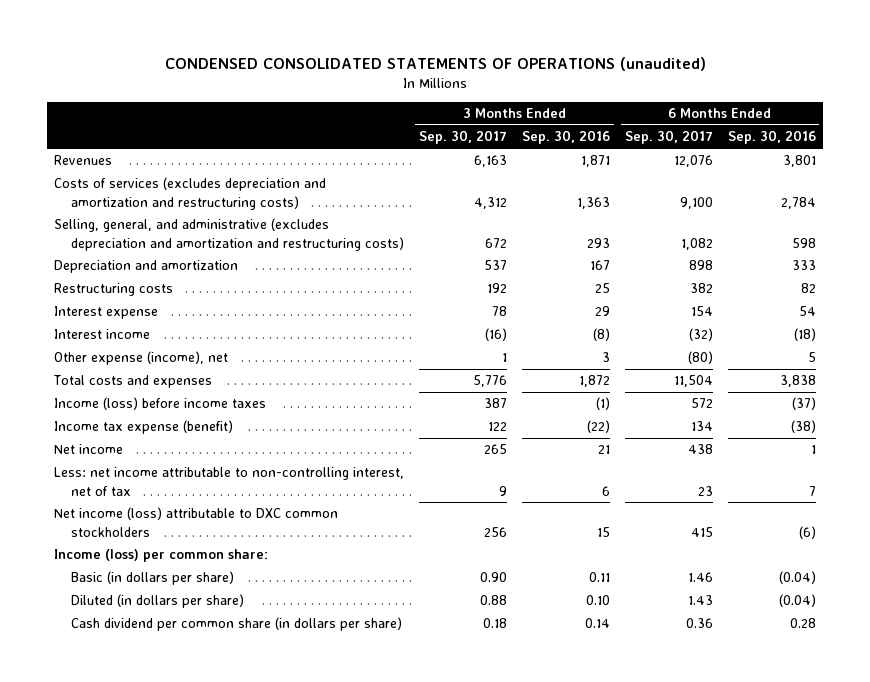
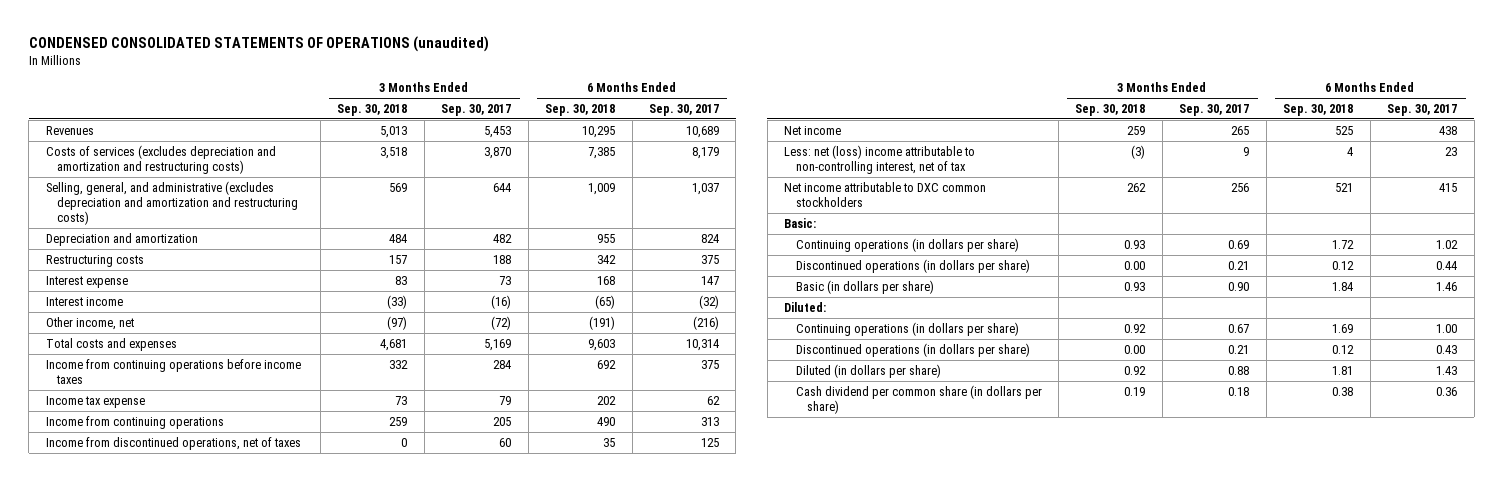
[521,130,610,145] Sep. 30, 2016 -> none
[727,130,816,145] Sep. 30, 2016 -> none
none -> [337,103,408,116] Sep. 30, 2018
none -> [545,103,616,116] Sep. 30, 2018
[474,155,508,168] 6,163 -> [484,125,512,138] 5,453
[673,155,713,168] 12,076 -> [685,125,719,138] 10,689
[474,196,508,209] 4,312 -> [484,146,512,159] 3,870
[679,196,713,209] 9,100 -> [691,146,719,159] 8,179
[485,237,508,248] 672 -> [493,182,512,192] 644
[680,237,713,250] 1,082 -> [691,182,719,195] 1,037
[484,260,508,271] 537 -> [493,233,513,243] 482
[688,260,713,271] 898 -> [700,233,719,243] 824
[487,283,508,294] 192 -> [493,254,512,264] 188
[689,283,713,294] 382 -> [700,254,719,264] 375
[492,306,508,317] 78 -> [499,275,512,285] 73
[690,306,713,317] 154 -> [700,275,719,285] 147
[54,397,267,411] Income (loss) before income taxes -> none
[54,351,229,366] Other expense (income), net -> [45,316,134,330] Other income, net
[502,353,508,363] 1 -> [491,315,512,330] (72)
[687,351,713,365] (80) -> [692,315,719,330] (216)
[473,375,508,388] 5,776 -> [484,338,512,351] 5,169
[673,375,713,388] 11,504 -> [685,338,719,351] 10,314
none -> [45,358,301,384] Income from continuing operations before income taxes
[54,420,234,435] Income tax expense (benefit) -> [45,395,145,408] Income tax expense
[488,422,508,432] 122 -> [499,395,512,405] 79
[690,421,713,432] 134 -> [706,395,720,405] 62
none -> [45,415,224,429] Income from continuing operations
none -> [45,436,301,450] Income from discontinued operations, net of taxes
[54,549,269,563] Income (loss) per common share: -> none
[54,467,405,496] Less: net income attributable to non-controlling interest, net of tax -> [784,144,976,174] Less: net (loss) income attributable to non-controlling interest, net of tax
[54,507,339,537] Net income (loss) attributable to DXC common stockholders -> [784,181,987,207] Net income attributable to DXC common stockholders
none -> [784,217,817,228] Basic:
none -> [795,237,1019,252] Continuing operations (in dollars per share)
none -> [795,258,1030,273] Discontinued operations (in dollars per share)
none -> [784,301,827,312] Diluted:
none -> [795,321,1019,336] Continuing operations (in dollars per share)
none -> [795,342,1030,357] Discontinued operations (in dollars per share)

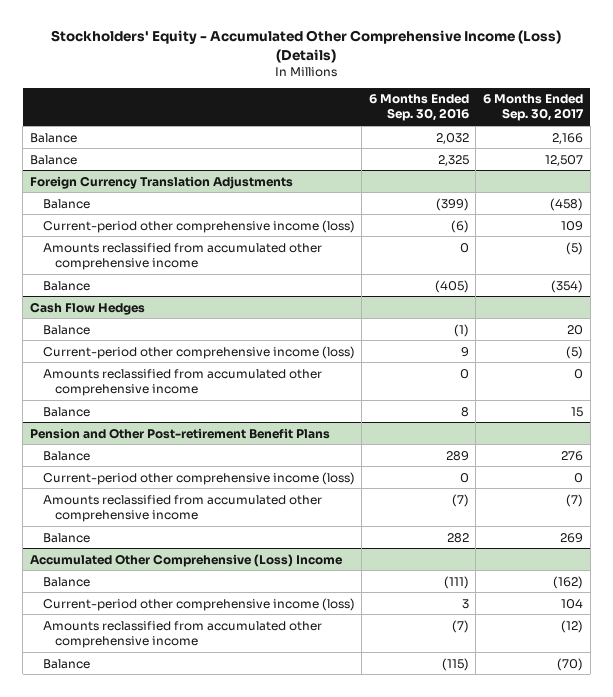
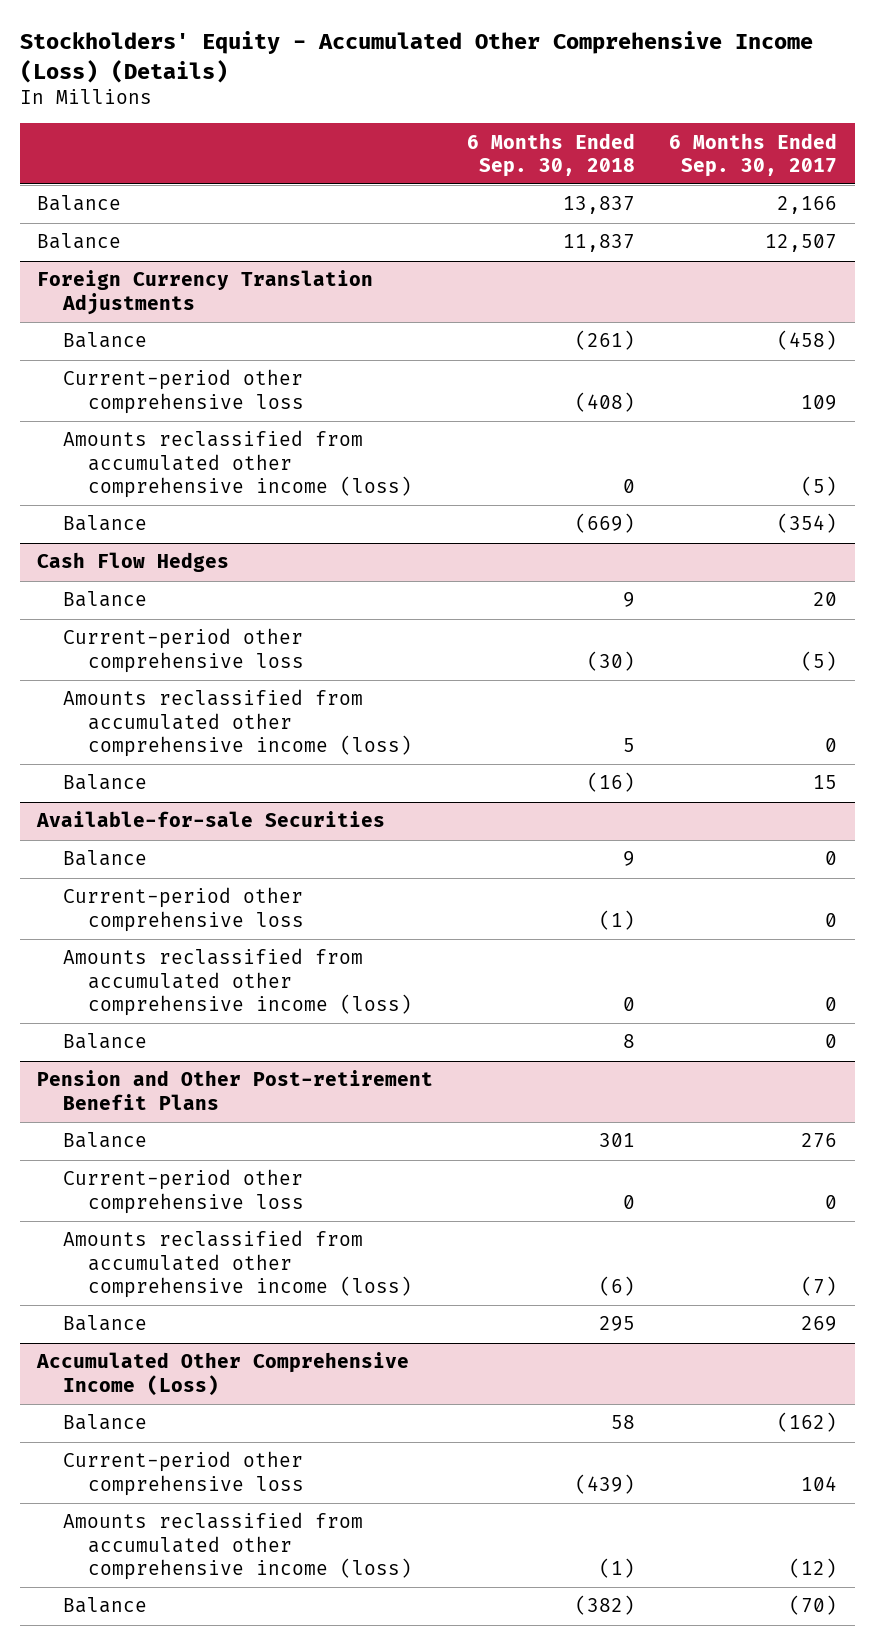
[368,94,469,122] 6 Months Ended Sep. 30, 2016 -> none
none -> [467,132,636,177] 6 Months Ended Sep. 30, 2018
[42,219,355,233] Current-period other comprehensive income (loss) -> [62,369,305,414] Current-period other comprehensive loss
[42,242,322,270] Amounts reclassified from accumulated other comprehensive income -> [62,430,413,498] Amounts reclassified from accumulated other comprehensive income (loss)
[42,345,355,359] Current-period other comprehensive income (loss) -> [62,628,305,673] Current-period other comprehensive loss
[42,368,322,396] Amounts reclassified from accumulated other comprehensive income -> [62,689,413,757] Amounts reclassified from accumulated other comprehensive income (loss)
none -> [36,811,386,828] Available-for-sale Securities
none -> [62,850,147,867] Balance
none -> [62,887,305,932] Current-period other comprehensive loss
none -> [62,948,413,1016] Amounts reclassified from accumulated other comprehensive income (loss)
none -> [62,1033,147,1050] Balance
[42,471,355,485] Current-period other comprehensive income (loss) -> [62,1169,305,1214] Current-period other comprehensive loss
[42,494,322,522] Amounts reclassified from accumulated other comprehensive income -> [62,1230,413,1298] Amounts reclassified from accumulated other comprehensive income (loss)
[29,553,343,567] Accumulated Other Comprehensive (Loss) Income -> [36,1352,410,1396] Accumulated Other Comprehensive Income (Loss)
[42,597,355,611] Current-period other comprehensive income (loss) -> [62,1451,305,1496] Current-period other comprehensive loss
[42,620,322,648] Amounts reclassified from accumulated other comprehensive income -> [62,1512,413,1580] Amounts reclassified from accumulated other comprehensive income (loss)

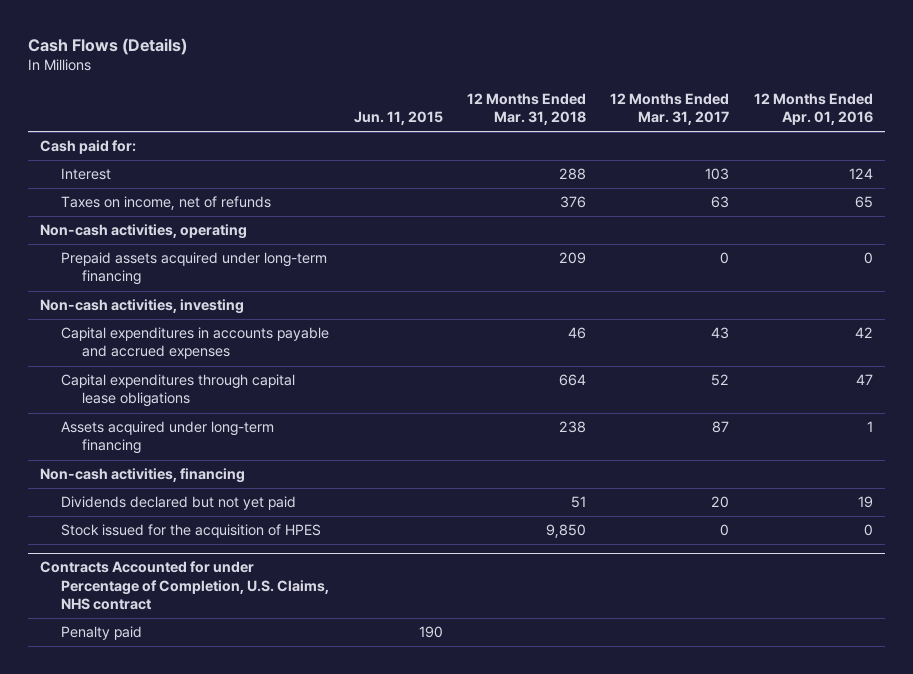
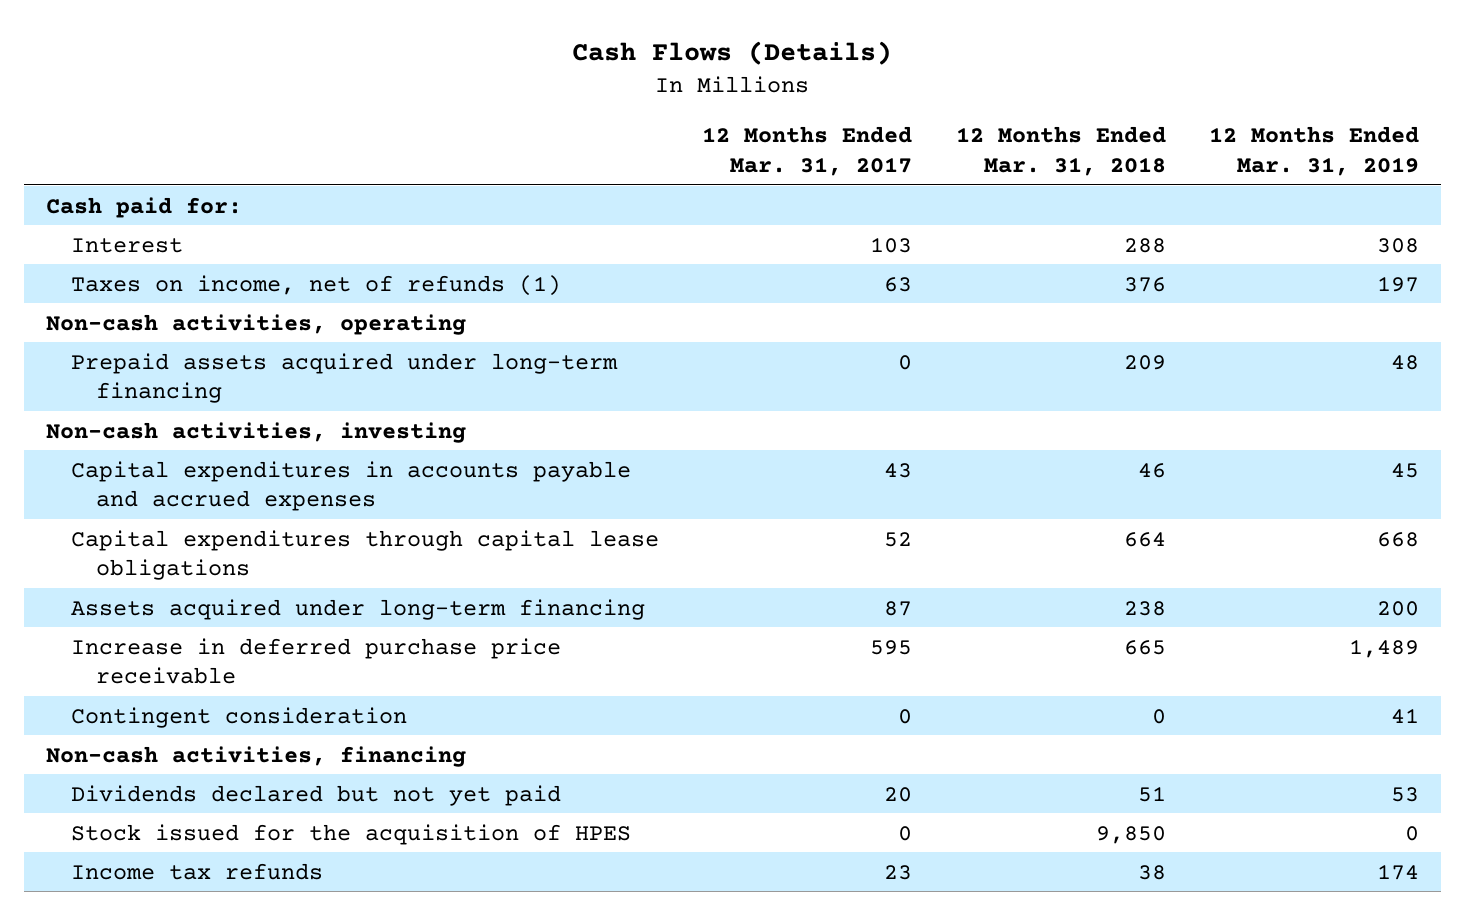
[353,111,443,126] Jun. 11, 2015 -> none
[753,93,873,126] 12 Months Ended Apr. 01, 2016 -> none
none -> [1208,126,1419,176] 12 Months Ended Mar. 31, 2019
[61,196,272,211] Taxes on income, net of refunds -> [70,274,561,296] Taxes on income, net of refunds (1)
none -> [70,637,561,685] Increase in deferred purchase price receivable
none -> [70,706,407,728] Contingent consideration
[40,561,330,610] Contracts Accounted for under Percentage of Completion, U.S. Claims, NHS contract -> none
[61,626,143,641] Penalty paid -> none
none -> [70,862,323,880] Income tax refunds

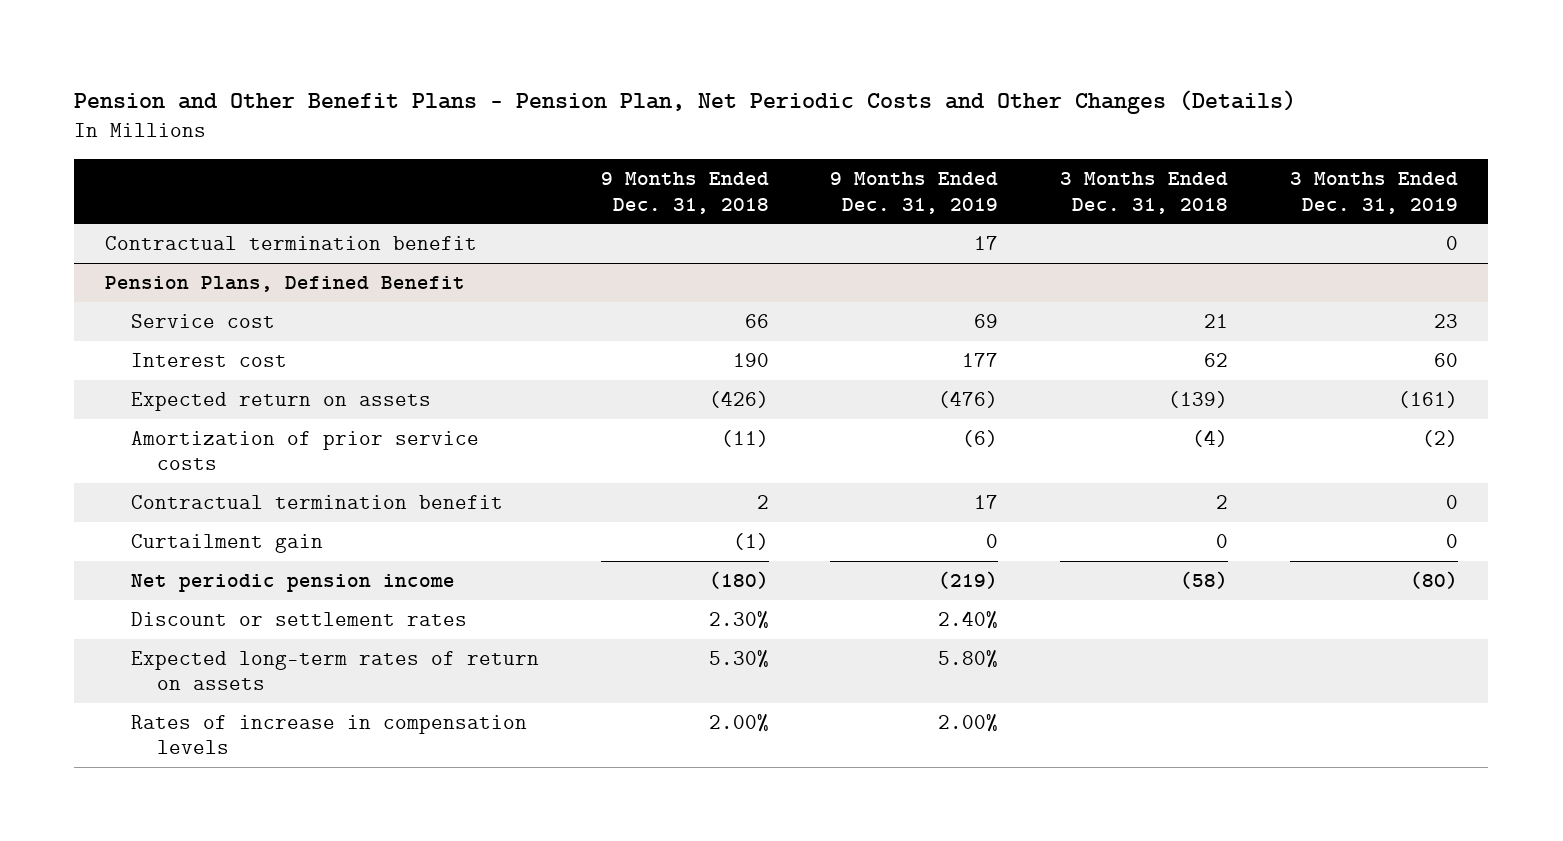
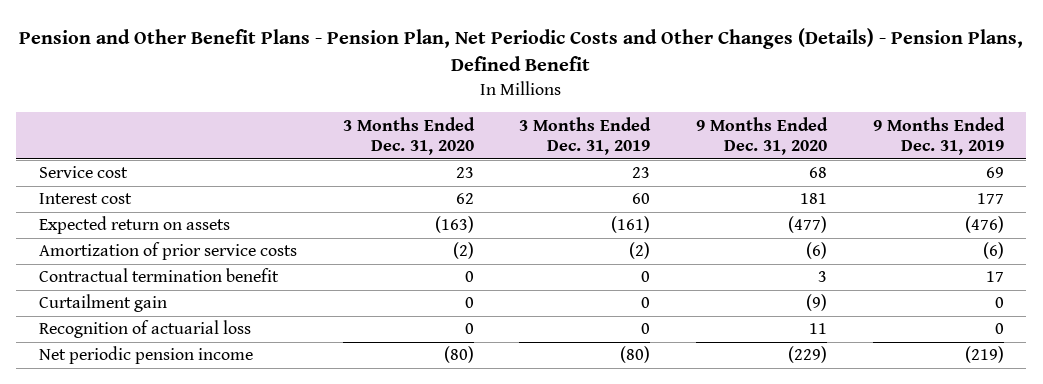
[74,90,1297,115] Pension and Other Benefit Plans - Pension Plan, Net Periodic Costs and Other Changes (Details) -> [19,27,1024,72] Pension and Other Benefit Plans - Pension Plan, Net Periodic Costs and Other Changes (Details) - Pension Plans, Defined Benefit
[600,172,769,214] 9 Months Ended Dec. 31, 2018 -> none
[1059,172,1228,214] 3 Months Ended Dec. 31, 2018 -> none
none -> [342,116,475,156] 3 Months Ended Dec. 31, 2020
none -> [695,116,828,156] 9 Months Ended Dec. 31, 2020
[105,235,478,250] Contractual termination benefit -> none
[105,275,466,292] Pension Plans, Defined Benefit -> none
none -> [39,320,252,339] Recognition of actuarial loss
[131,611,468,626] Discount or settlement rates -> none
[131,650,540,691] Expected long-term rates of return on assets -> none
[131,714,528,755] Rates of increase in compensation levels -> none

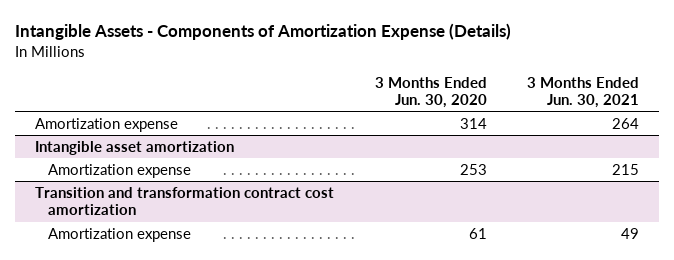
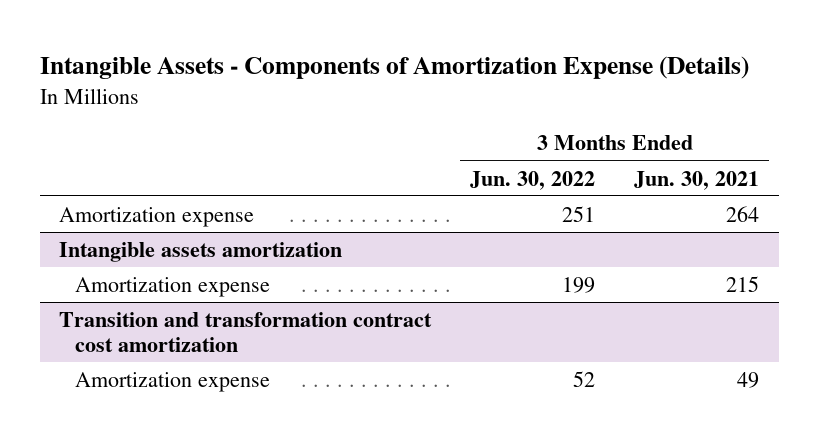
[374,76,487,108] 3 Months Ended Jun. 30, 2020 -> none
none -> [470,170,596,190] Jun. 30, 2022
[35,140,235,155] Intangible asset amortization -> [59,241,343,262] Intangible assets amortization

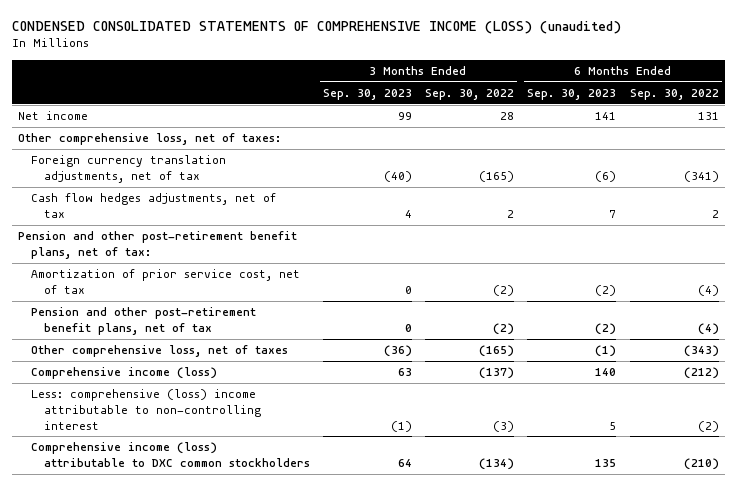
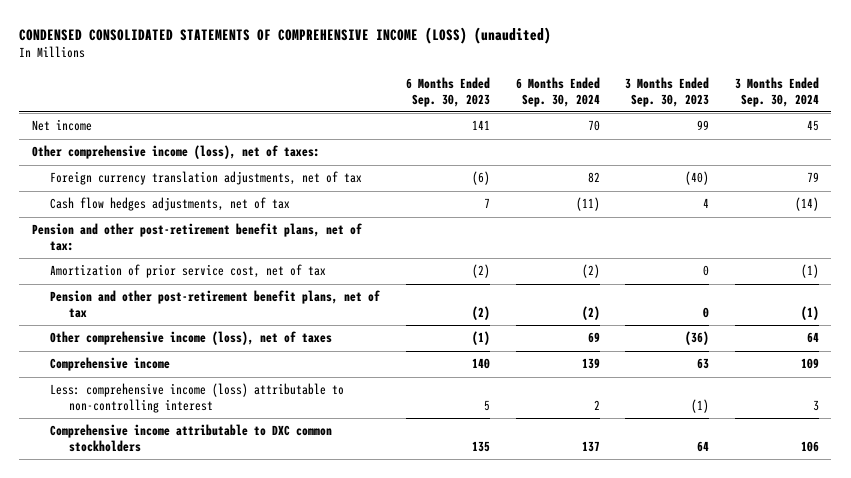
[425,88,515,100] Sep. 30, 2022 -> none
[629,88,719,100] Sep. 30, 2022 -> none
none -> [515,77,600,107] 6 Months Ended Sep. 30, 2024
none -> [734,77,819,107] 3 Months Ended Sep. 30, 2024
[18,133,282,146] Other comprehensive loss, net of taxes: -> [32,145,321,160] Other comprehensive income (loss), net of taxes:
[31,345,289,358] Other comprehensive loss, net of taxes -> [50,331,333,346] Other comprehensive income (loss), net of taxes
[31,367,218,380] Comprehensive income (loss) -> [50,357,171,372] Comprehensive income
[31,389,261,430] Less: comprehensive (loss) income attributable to non-controlling interest -> [50,383,345,413] Less: comprehensive income (loss) attributable to non-controlling interest
[31,442,310,467] Comprehensive income (loss) attributable to DXC common stockholders -> [50,424,333,452] Comprehensive income attributable to DXC common stockholders

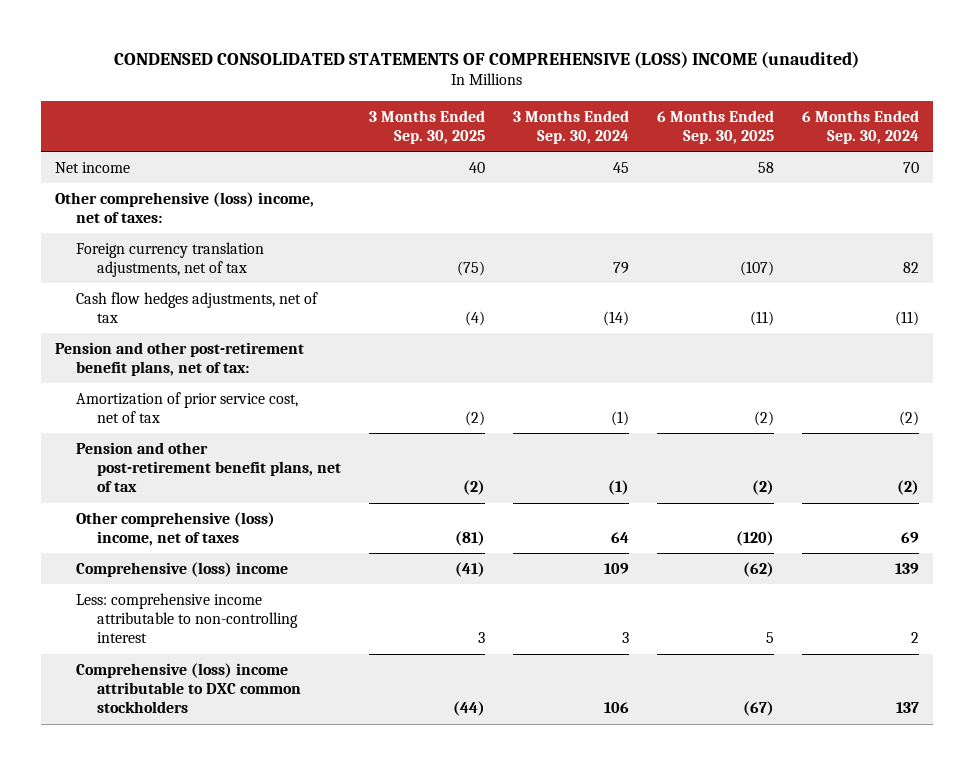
[19,26,552,44] CONDENSED CONSOLIDATED STATEMENTS OF COMPREHENSIVE INCOME (LOSS) (unaudited) -> [114,50,860,68] CONDENSED CONSOLIDATED STATEMENTS OF COMPREHENSIVE (LOSS) INCOME (unaudited)
[405,77,490,107] 6 Months Ended Sep. 30, 2023 -> none
[625,77,710,107] 3 Months Ended Sep. 30, 2023 -> none
none -> [369,109,486,144] 3 Months Ended Sep. 30, 2025
none -> [657,109,775,144] 6 Months Ended Sep. 30, 2025
[32,145,321,160] Other comprehensive income (loss), net of taxes: -> [54,191,314,224] Other comprehensive (loss) income, net of taxes:
[50,331,333,346] Other comprehensive income (loss), net of taxes -> [75,511,275,547] Other comprehensive (loss) income, net of taxes
[50,357,171,372] Comprehensive income -> [75,561,288,577] Comprehensive (loss) income
[50,383,345,413] Less: comprehensive income (loss) attributable to non-controlling interest -> [75,592,298,644] Less: comprehensive income attributable to non-controlling interest
[50,424,333,452] Comprehensive income attributable to DXC common stockholders -> [75,662,301,714] Comprehensive (loss) income attributable to DXC common stockholders

